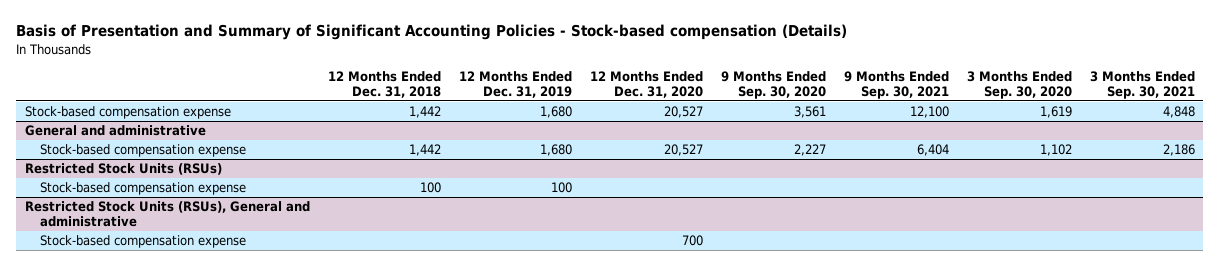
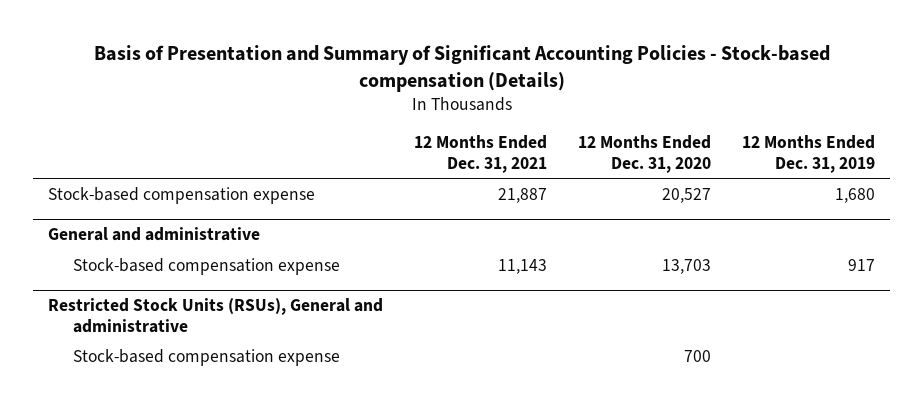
[327,70,441,99] 12 Months Ended Dec. 31, 2018 -> none
[720,70,826,100] 9 Months Ended Sep. 30, 2020 -> none
[843,70,949,100] 9 Months Ended Sep. 30, 2021 -> none
[966,70,1072,100] 3 Months Ended Sep. 30, 2020 -> none
[1089,70,1195,100] 3 Months Ended Sep. 30, 2021 -> none
none -> [414,135,548,173] 12 Months Ended Dec. 31, 2021
[24,163,222,176] Restricted Stock Units (RSUs) -> none
[39,182,246,196] Stock-based compensation expense -> none
[539,144,572,157] 1,680 -> [847,258,875,271] 917
[663,144,703,157] 20,527 -> [661,258,711,274] 13,703

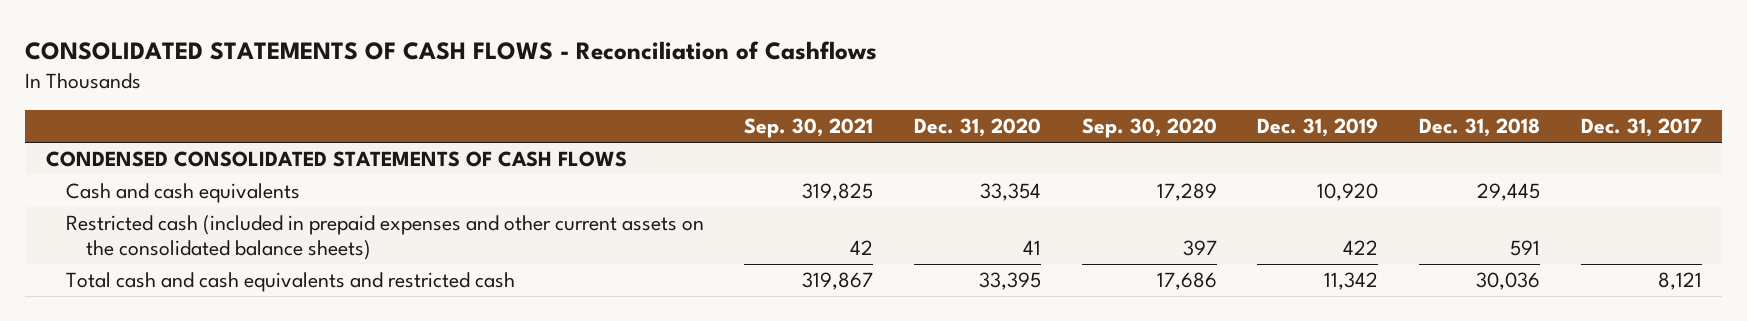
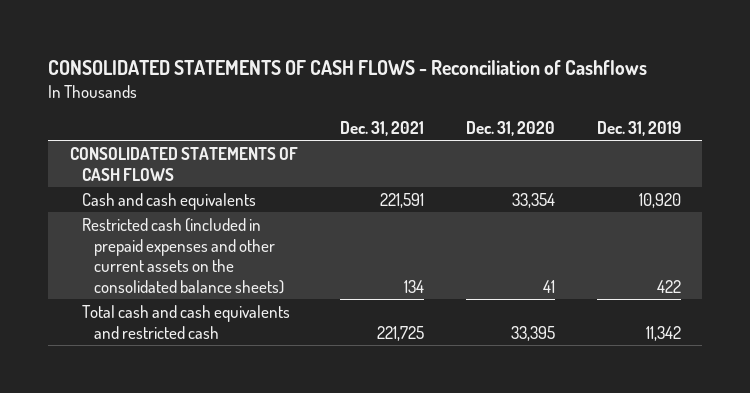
[744,118,874,139] Sep. 30, 2021 -> none
[1081,118,1217,139] Sep. 30, 2020 -> none
[1418,118,1540,138] Dec. 31, 2018 -> none
[1580,118,1702,138] Dec. 31, 2017 -> none
none -> [339,120,424,136] Dec. 31, 2021
[45,151,627,168] CONDENSED CONSOLIDATED STATEMENTS OF CASH FLOWS -> [69,146,298,181] CONSOLIDATED STATEMENTS OF CASH FLOWS

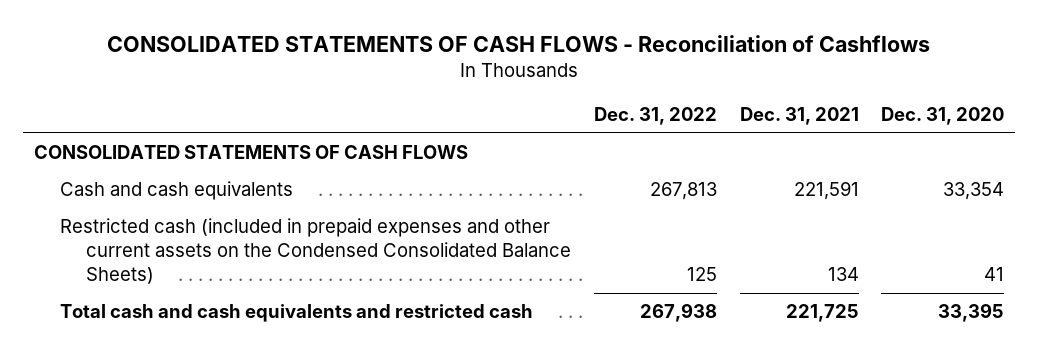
[596,120,681,136] Dec. 31, 2019 -> none
none -> [593,106,717,125] Dec. 31, 2022
[81,217,284,295] Restricted cash (included in prepaid expenses and other current assets on the consolidated balance sheets) -> [60,218,572,285] Restricted cash (included in prepaid expenses and other current assets on the Condensed Consolidated Balance Sheets)

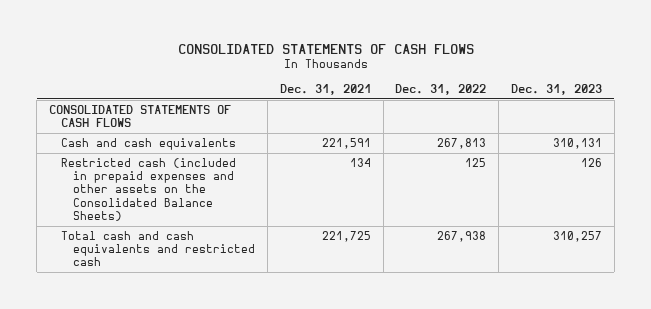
[107,34,931,52] CONSOLIDATED STATEMENTS OF CASH FLOWS - Reconciliation of Cashflows -> [177,43,474,54] CONSOLIDATED STATEMENTS OF CASH FLOWS
[881,106,1005,125] Dec. 31, 2020 -> none
none -> [511,83,603,95] Dec. 31, 2023
[60,218,572,285] Restricted cash (included in prepaid expenses and other current assets on the Condensed Consolidated Balance Sheets) -> [61,158,237,221] Restricted cash (included in prepaid expenses and other assets on the Consolidated Balance Sheets)

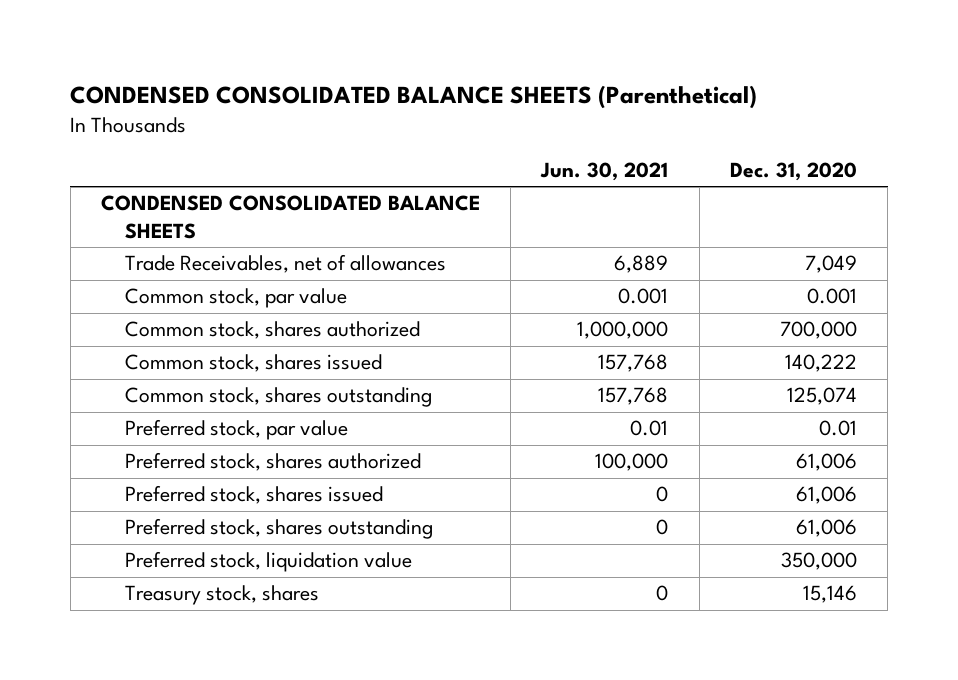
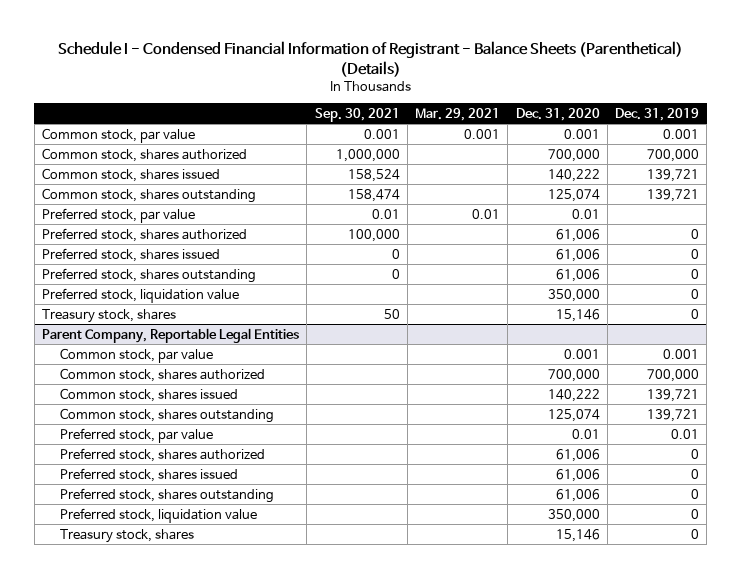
[70,85,758,110] CONDENSED CONSOLIDATED BALANCE SHEETS (Parenthetical) -> [57,41,683,77] Schedule I - Condensed Financial Information of Registrant - Balance Sheets (Parenthetical) (Details)
[540,161,669,181] Jun. 30, 2021 -> none
none -> [314,107,400,122] Sep. 30, 2021
none -> [415,107,501,121] Mar. 29, 2021
none -> [615,107,700,121] Dec. 31, 2019
[100,195,480,239] CONDENSED CONSOLIDATED BALANCE SHEETS -> none
[124,254,446,274] Trade Receivables, net of allowances -> none
none -> [42,327,300,343] Parent Company, Reportable Legal Entities
none -> [59,347,213,363] Common stock, par value
none -> [59,367,265,382] Common stock, shares authorized
none -> [59,387,238,402] Common stock, shares issued
none -> [59,407,274,423] Common stock, shares outstanding
none -> [59,427,213,443] Preferred stock, par value
none -> [59,447,265,462] Preferred stock, shares authorized
none -> [59,467,238,482] Preferred stock, shares issued
none -> [59,487,274,503] Preferred stock, shares outstanding
none -> [59,507,257,523] Preferred stock, liquidation value
none -> [59,528,194,543] Treasury stock, shares

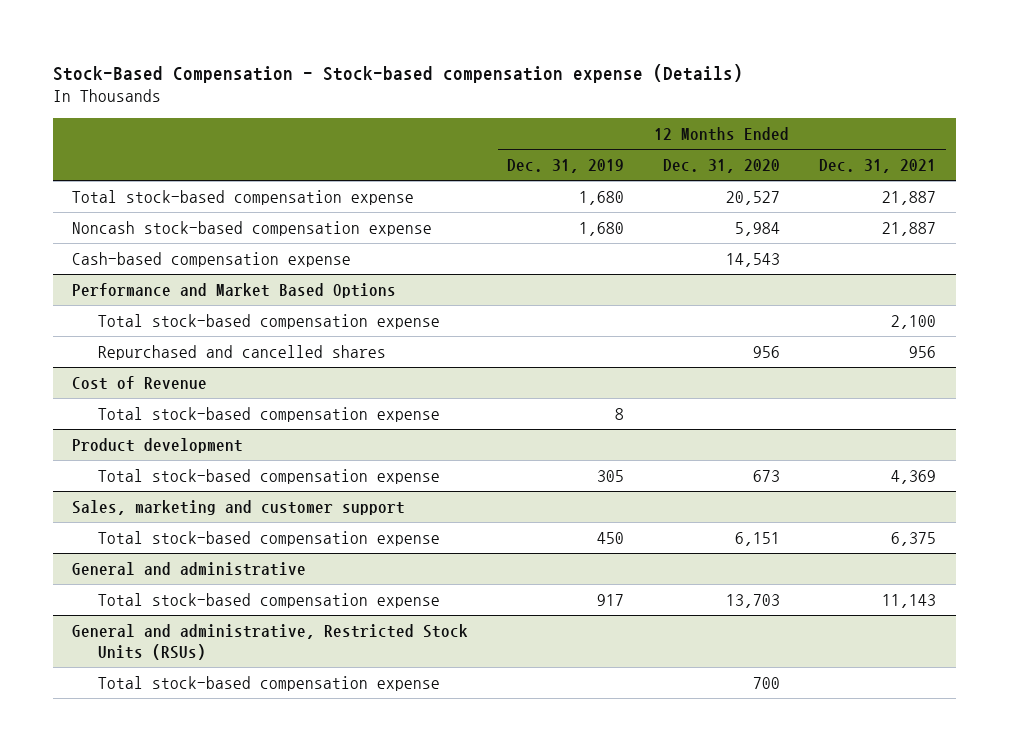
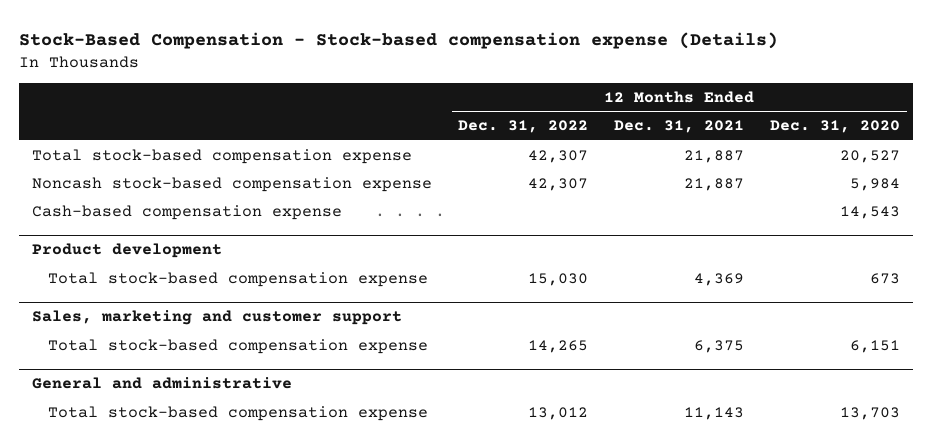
[507,158,625,173] Dec. 31, 2019 -> none
none -> [458,120,589,134] Dec. 31, 2022
[72,282,397,298] Performance and Market Based Options -> none
[98,313,441,329] Total stock-based compensation expense -> none
[98,344,387,360] Repurchased and cancelled shares -> none
[72,375,208,390] Cost of Revenue -> none
[98,406,441,422] Total stock-based compensation expense -> none
[72,623,469,660] General and administrative, Restricted Stock Units (RSUs) -> none
[98,675,441,691] Total stock-based compensation expense -> none

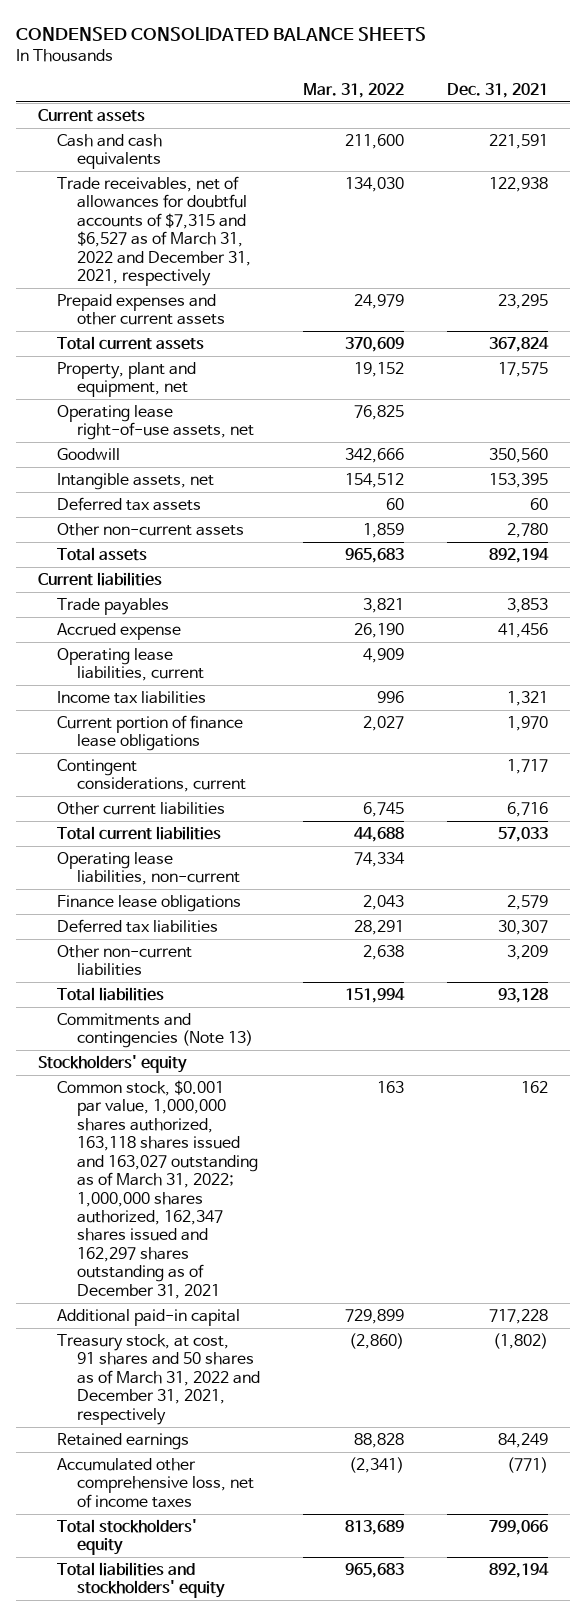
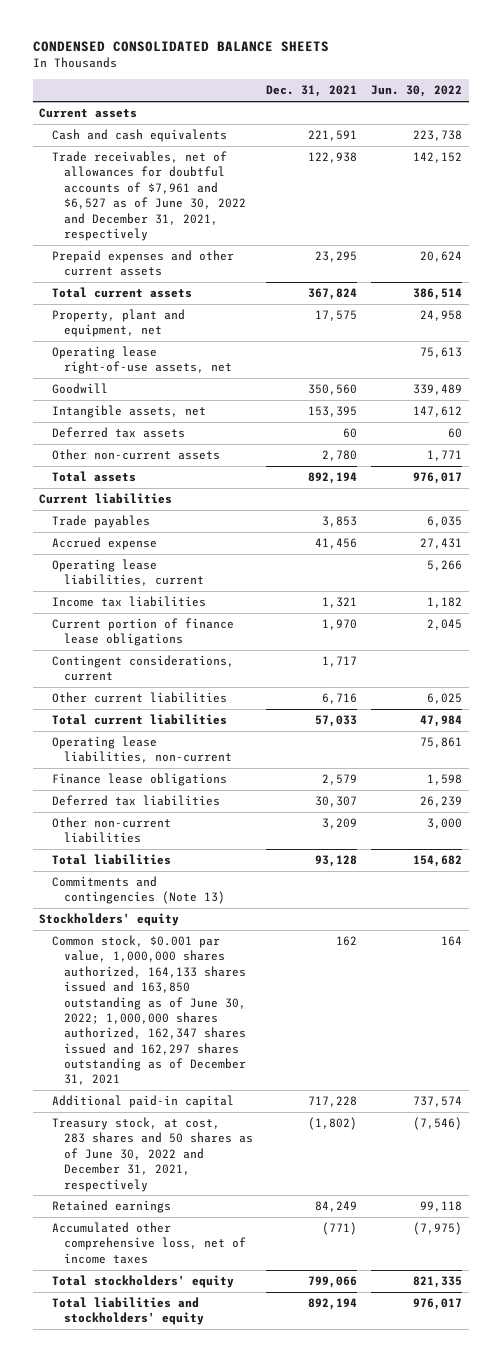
[302,82,404,98] Mar. 31, 2022 -> none
none -> [370,85,462,98] Jun. 30, 2022
[57,175,251,287] Trade receivables, net of allowances for doubtful accounts of $7,315 and $6,527 as of March 31, 2022 and December 31, 2021, respectively -> [51,151,246,241] Trade receivables, net of allowances for doubtful accounts of $7,961 and $6,527 as of June 30, 2022 and December 31, 2021, respectively
[57,1079,258,1299] Common stock, $0.001 par value, 1,000,000 shares authorized, 163,118 shares issued and 163,027 outstanding as of March 31, 2022; 1,000,000 shares authorized, 162,347 shares issued and 162,297 shares outstanding as of December 31, 2021 -> [51,935,246,1086] Common stock, $0.001 par value, 1,000,000 shares authorized, 164,133 shares issued and 163,850 outstanding as of June 30, 2022; 1,000,000 shares authorized, 162,347 shares issued and 162,297 shares outstanding as of December 31, 2021
[57,1333,260,1425] Treasury stock, at cost, 91 shares and 50 shares as of March 31, 2022 and December 31, 2021, respectively -> [51,1117,253,1192] Treasury stock, at cost, 283 shares and 50 shares as of June 30, 2022 and December 31, 2021, respectively

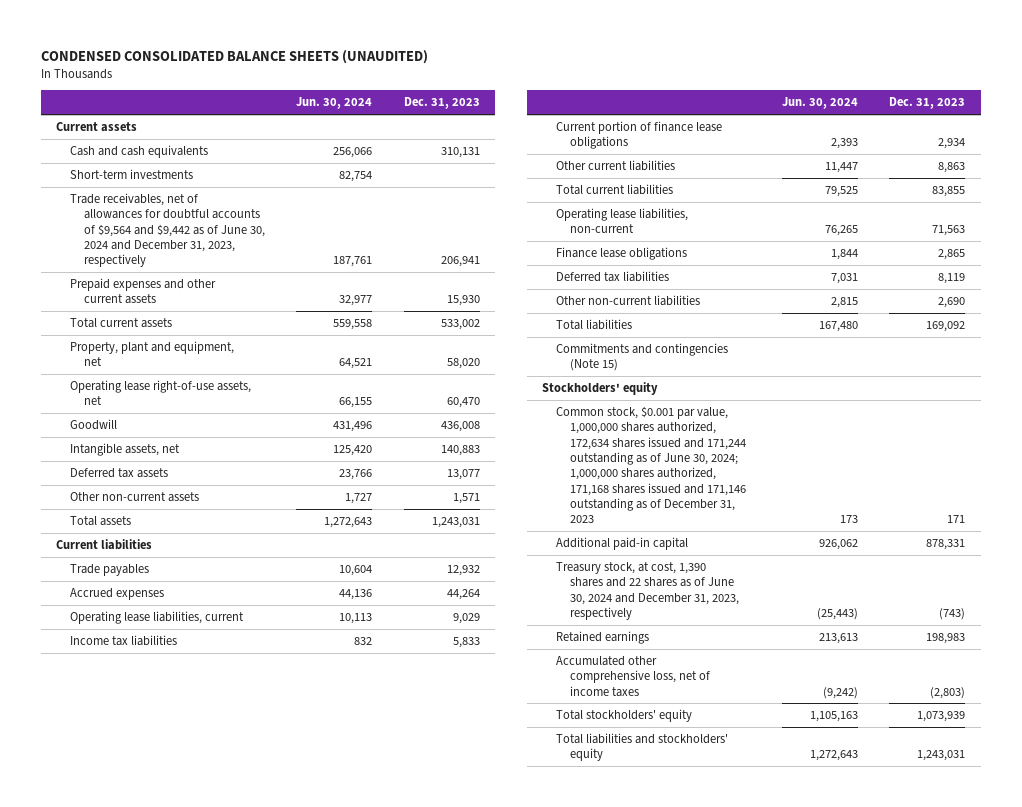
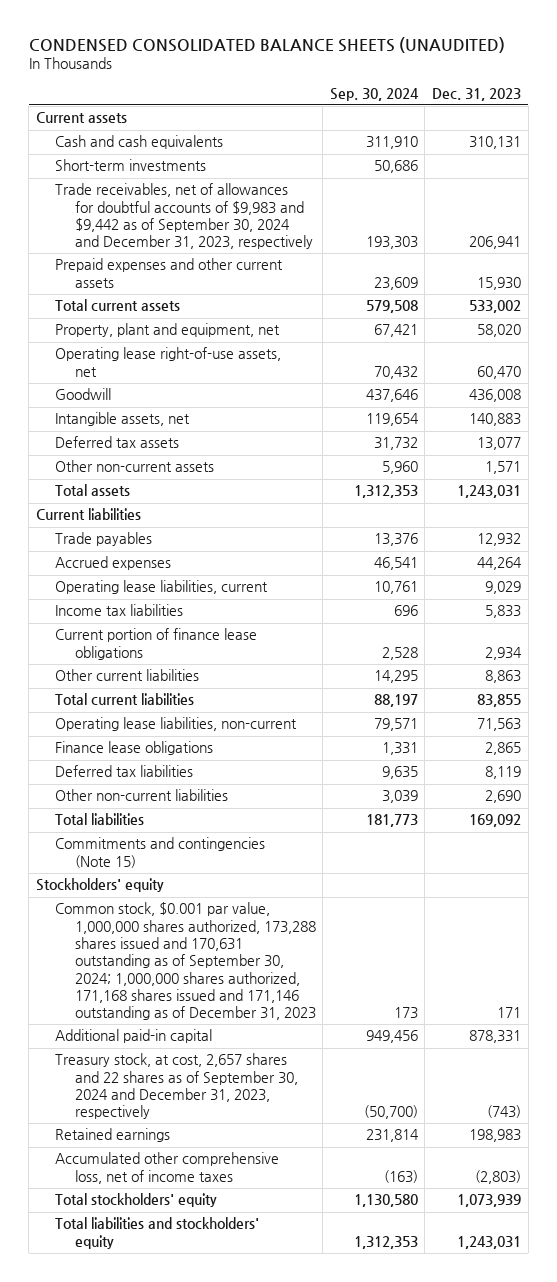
[296,97,373,110] Jun. 30, 2024 -> none
none -> [329,87,419,101] Sep. 30, 2024
[70,193,266,268] Trade receivables, net of allowances for doubtful accounts of $9,564 and $9,442 as of June 30, 2024 and December 31, 2023, respectively -> [55,183,313,250] Trade receivables, net of allowances for doubtful accounts of $9,983 and $9,442 as of September 30, 2024 and December 31, 2023, respectively
[556,406,747,524] Common stock, $0.001 par value, 1,000,000 shares authorized, 172,634 shares issued and 171,244 outstanding as of June 30, 2024; 1,000,000 shares authorized, 171,168 shares issued and 171,146 outstanding as of December 31, 2023 -> [55,902,316,1021] Common stock, $0.001 par value, 1,000,000 shares authorized, 173,288 shares issued and 170,631 outstanding as of September 30, 2024; 1,000,000 shares authorized, 171,168 shares issued and 171,146 outstanding as of December 31, 2023
[556,562,740,621] Treasury stock, at cost, 1,390 shares and 22 shares as of June 30, 2024 and December 31, 2023, respectively -> [55,1053,298,1120] Treasury stock, at cost, 2,657 shares and 22 shares as of September 30, 2024 and December 31, 2023, respectively

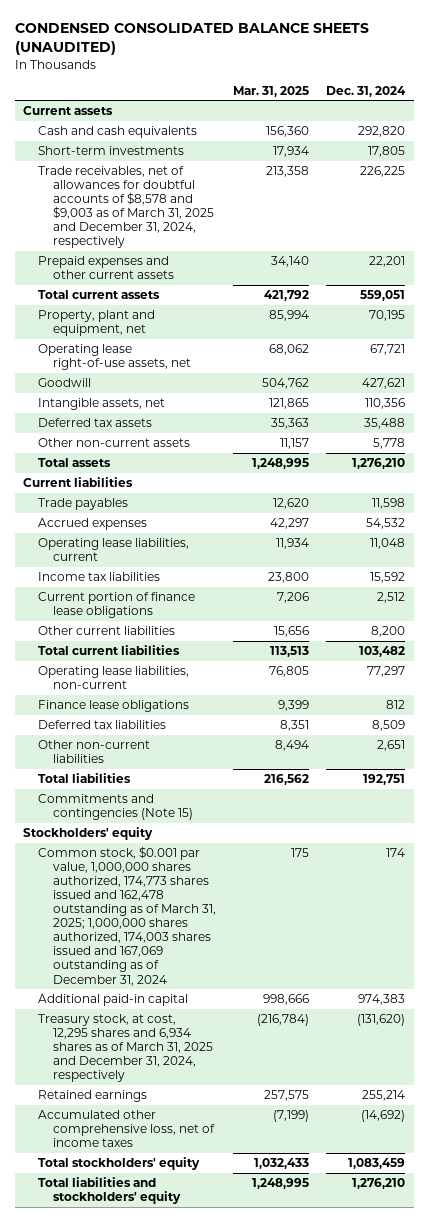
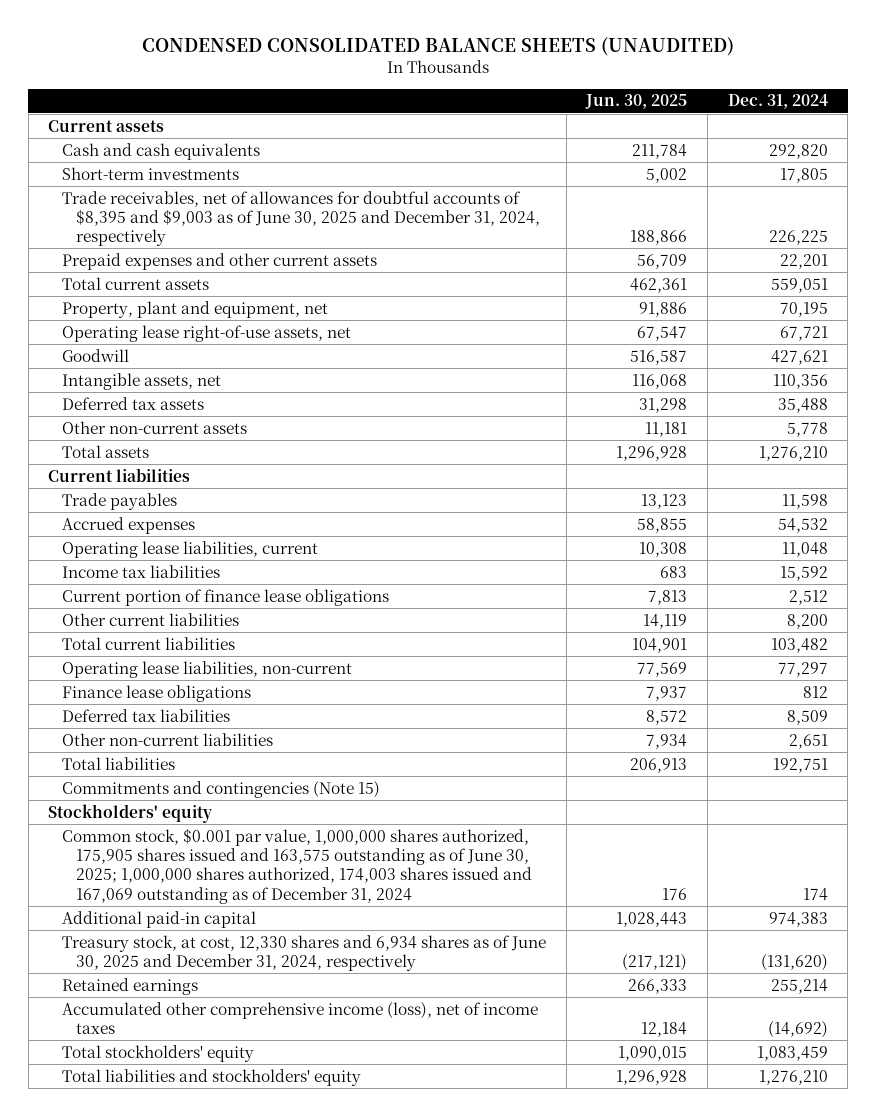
[233,85,310,97] Mar. 31, 2025 -> none
none -> [585,94,688,110] Jun. 30, 2025
[38,166,215,249] Trade receivables, net of allowances for doubtful accounts of $8,578 and $9,003 as of March 31, 2025 and December 31, 2024, respectively -> [62,190,540,247] Trade receivables, net of allowances for doubtful accounts of $8,395 and $9,003 as of June 30, 2025 and December 31, 2024, respectively
[38,846,217,986] Common stock, $0.001 par value, 1,000,000 shares authorized, 174,773 shares issued and 162,478 outstanding as of March 31, 2025; 1,000,000 shares authorized, 174,003 shares issued and 167,069 outstanding as of December 31, 2024 -> [62,827,532,904] Common stock, $0.001 par value, 1,000,000 shares authorized, 175,905 shares issued and 163,575 outstanding as of June 30, 2025; 1,000,000 shares authorized, 174,003 shares issued and 167,069 outstanding as of December 31, 2024
[38,1014,214,1083] Treasury stock, at cost, 12,295 shares and 6,934 shares as of March 31, 2025 and December 31, 2024, respectively -> [62,934,547,971] Treasury stock, at cost, 12,330 shares and 6,934 shares as of June 30, 2025 and December 31, 2024, respectively
[38,1110,216,1148] Accumulated other comprehensive loss, net of income taxes -> [62,1001,539,1034] Accumulated other comprehensive income (loss), net of income taxes

